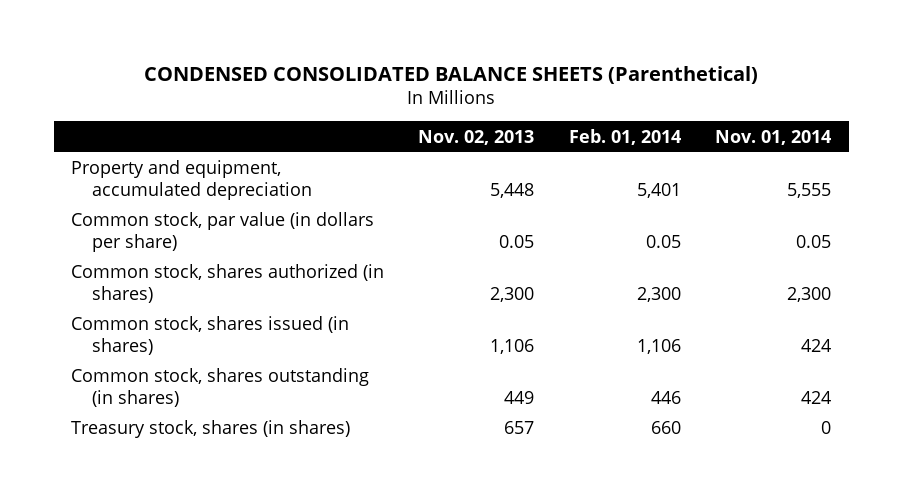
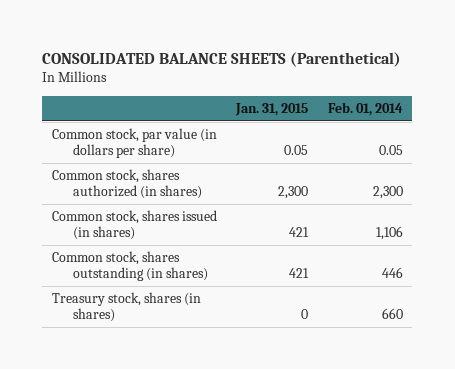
[144,65,759,84] CONDENSED CONSOLIDATED BALANCE SHEETS (Parenthetical) -> [42,51,402,67] CONSOLIDATED BALANCE SHEETS (Parenthetical)
[418,129,535,145] Nov. 02, 2013 -> none
[715,129,832,145] Nov. 01, 2014 -> none
none -> [235,103,309,117] Jan. 31, 2015
[70,160,313,200] Property and equipment, accumulated depreciation -> none

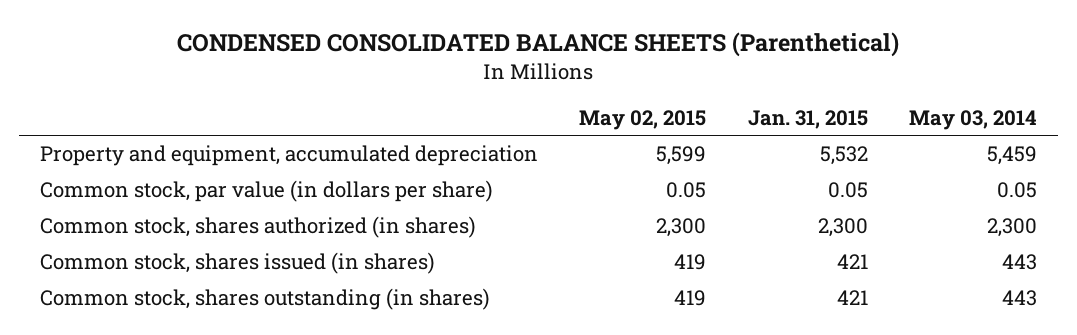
[42,51,402,67] CONSOLIDATED BALANCE SHEETS (Parenthetical) -> [177,32,900,58] CONDENSED CONSOLIDATED BALANCE SHEETS (Parenthetical)
[327,102,403,117] Feb. 01, 2014 -> none
none -> [579,109,707,130] May 02, 2015
none -> [908,109,1037,130] May 03, 2014
none -> [39,145,538,167] Property and equipment, accumulated depreciation
[51,292,201,323] Treasury stock, shares (in shares) -> none

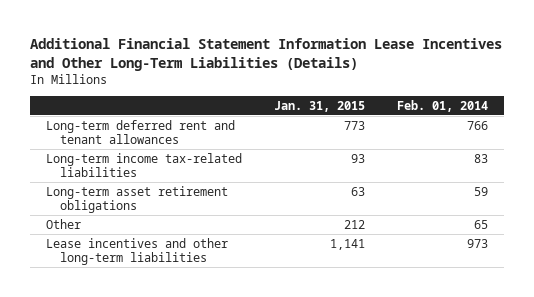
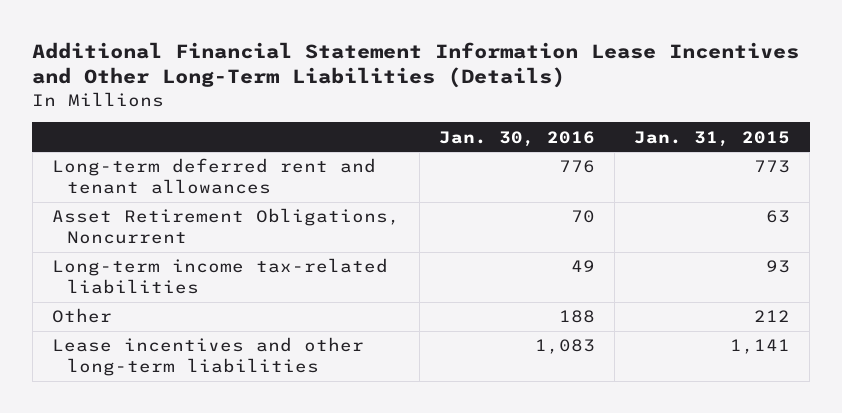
[397,99,489,112] Feb. 01, 2014 -> none
none -> [438,130,595,147] Jan. 30, 2016
none -> [51,208,400,244] Asset Retirement Obligations, Noncurrent
[46,185,229,214] Long-term asset retirement obligations -> none

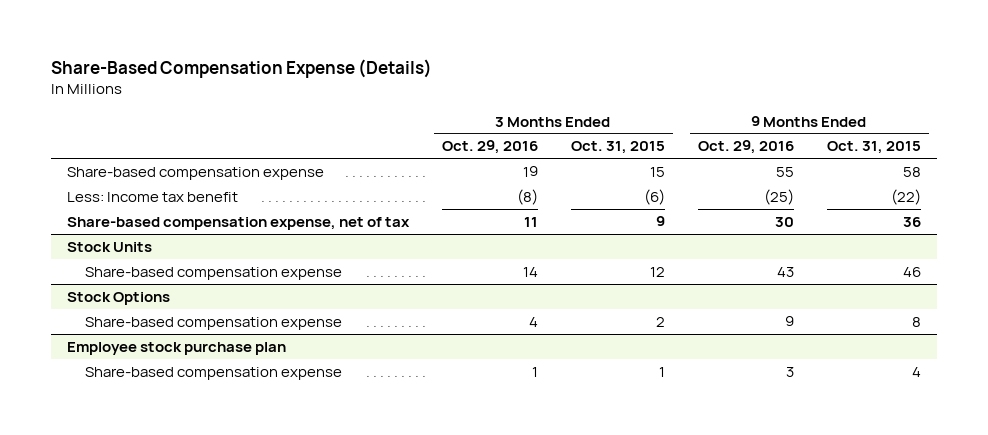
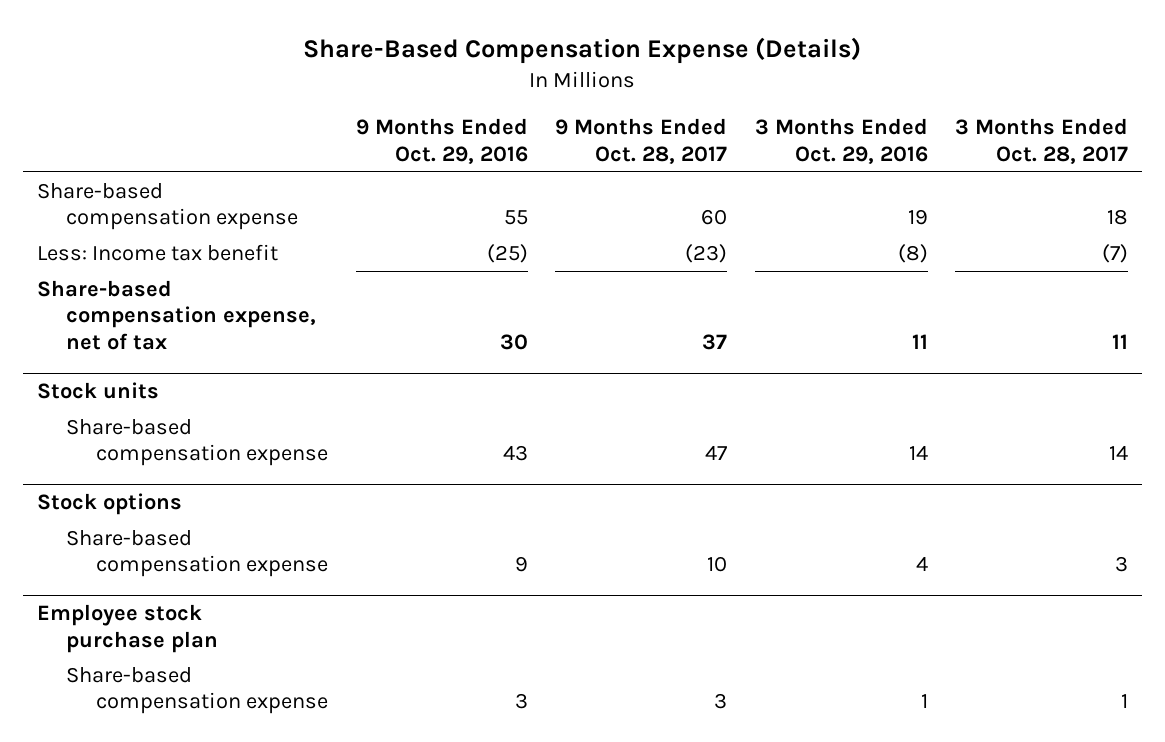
[570,141,665,155] Oct. 31, 2015 -> none
[826,141,921,155] Oct. 31, 2015 -> none
none -> [555,118,728,164] 9 Months Ended Oct. 28, 2017
none -> [955,118,1129,164] 3 Months Ended Oct. 28, 2017
[67,241,153,252] Stock Units -> [36,382,159,400] Stock units
[67,291,171,305] Stock Options -> [36,493,182,516] Stock options

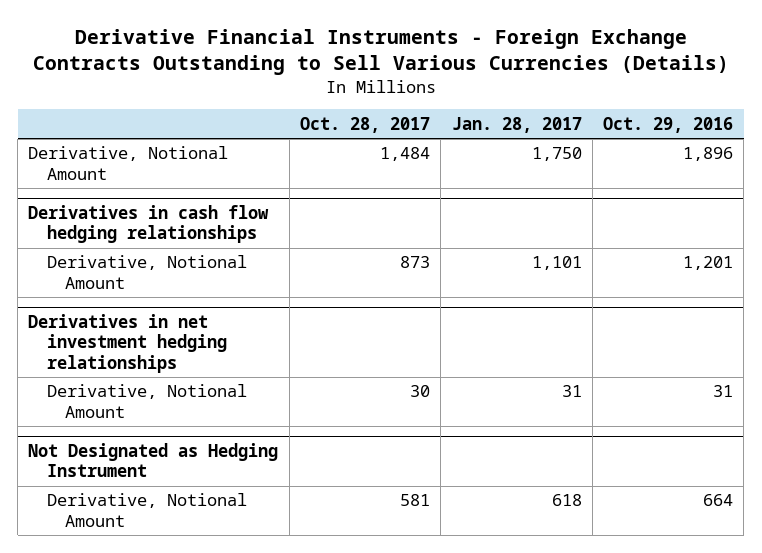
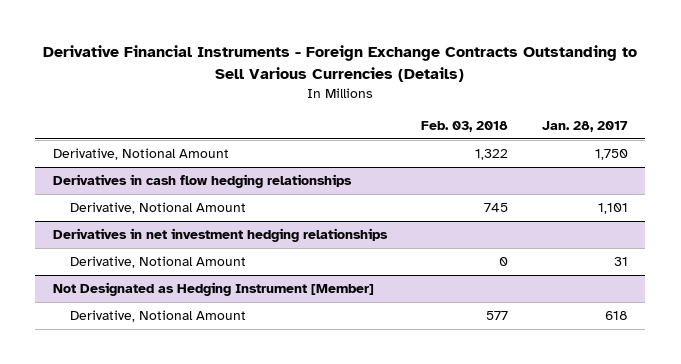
[300,116,431,133] Oct. 28, 2017 -> none
[603,116,734,133] Oct. 29, 2016 -> none
none -> [420,120,508,132] Feb. 03, 2018
[28,442,279,478] Not Designated as Hedging Instrument -> [52,282,374,297] Not Designated as Hedging Instrument [Member]

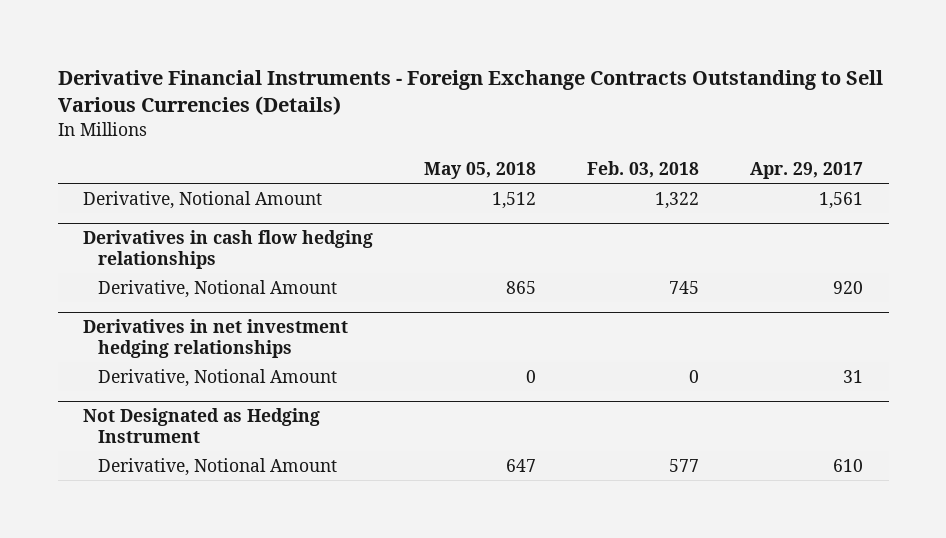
[542,120,629,132] Jan. 28, 2017 -> none
none -> [424,161,537,179] May 05, 2018
none -> [750,161,864,179] Apr. 29, 2017
[52,282,374,297] Not Designated as Hedging Instrument [Member] -> [83,408,321,443] Not Designated as Hedging Instrument

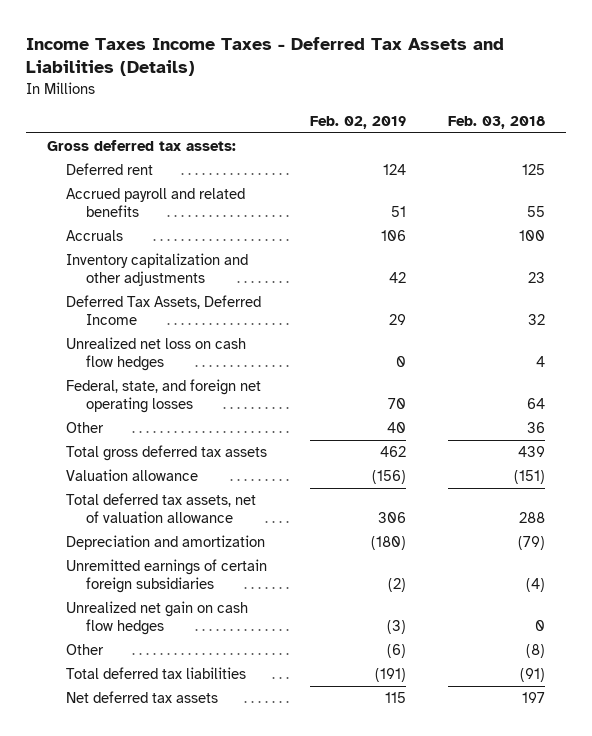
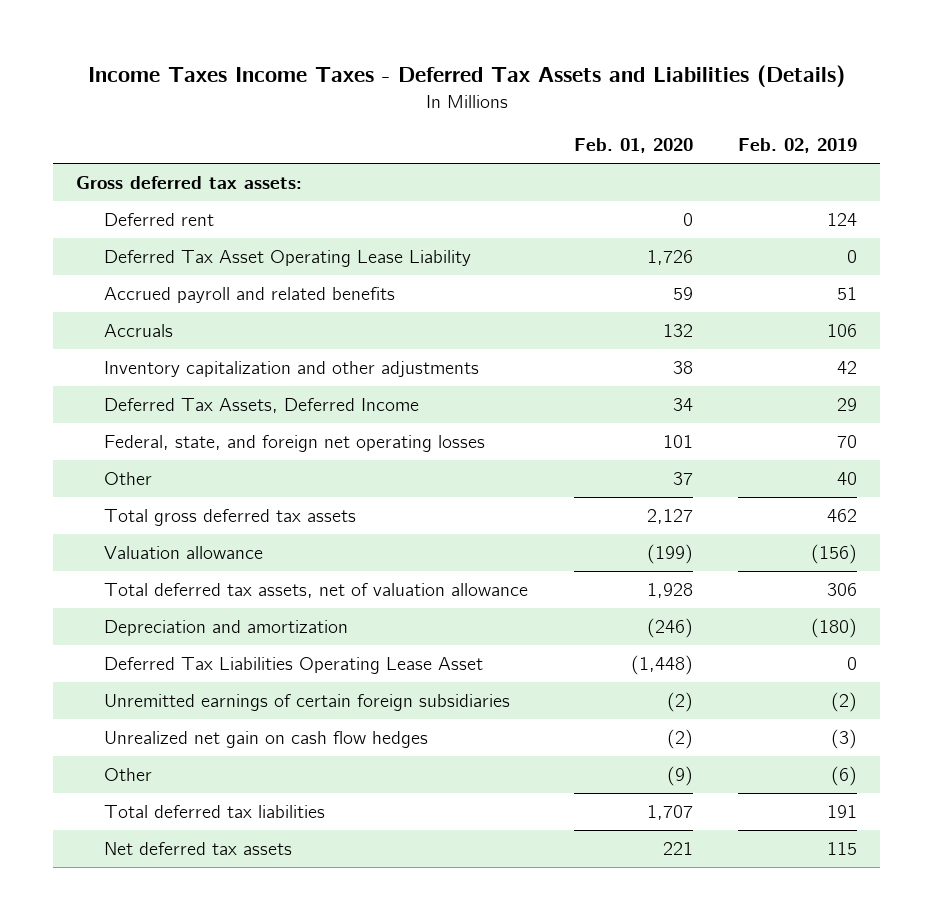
[448,116,546,130] Feb. 03, 2018 -> none
none -> [573,138,693,154] Feb. 01, 2020
none -> [103,249,471,267] Deferred Tax Asset Operating Lease Liability
[66,336,247,371] Unrealized net loss on cash flow hedges -> none
none -> [103,656,483,674] Deferred Tax Liabilities Operating Lease Asset
[374,667,406,682] (191) -> [827,804,858,818] 191

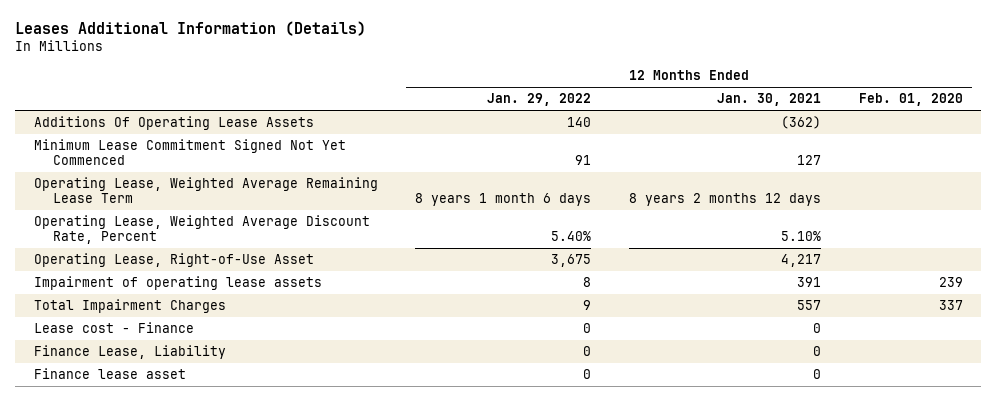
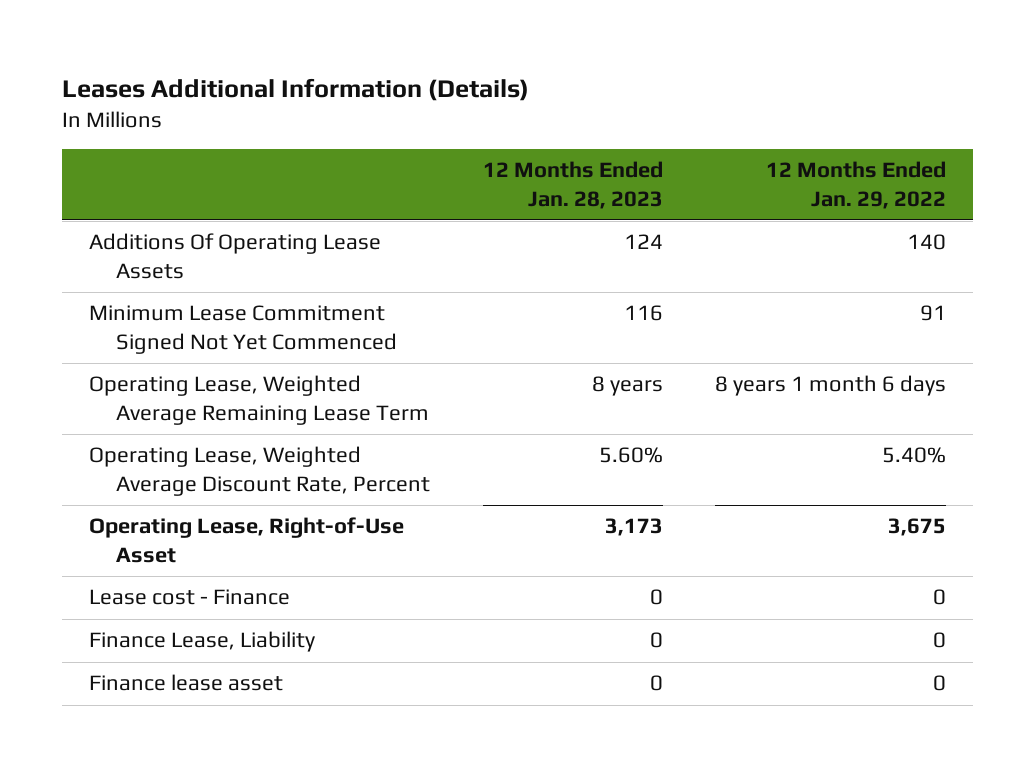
[717,93,822,107] Jan. 30, 2021 -> none
[858,93,963,107] Feb. 01, 2020 -> none
none -> [482,161,663,209] 12 Months Ended Jan. 28, 2023
[33,276,322,291] Impairment of operating lease assets -> none
[33,299,226,314] Total Impairment Charges -> none

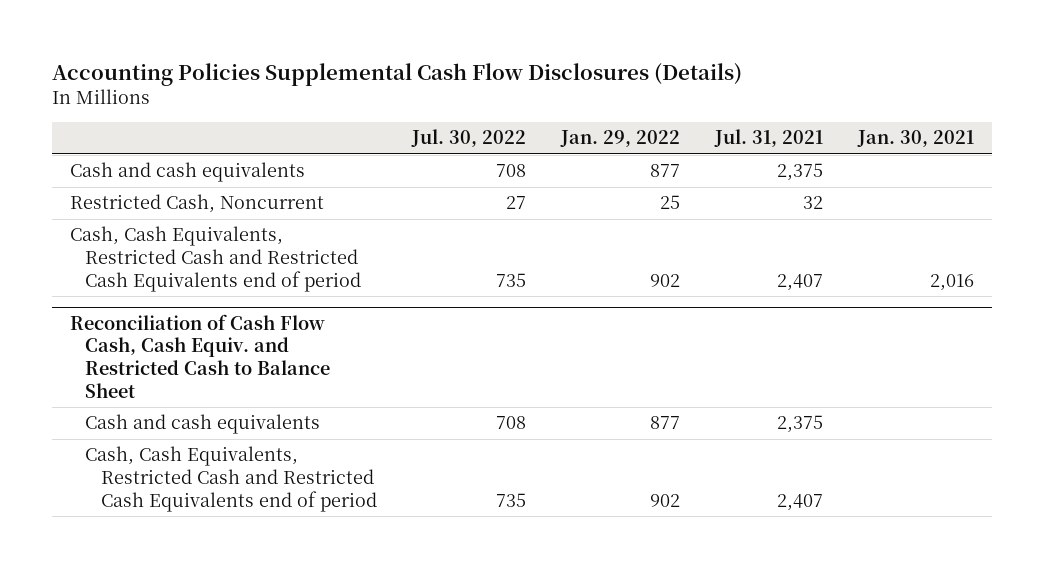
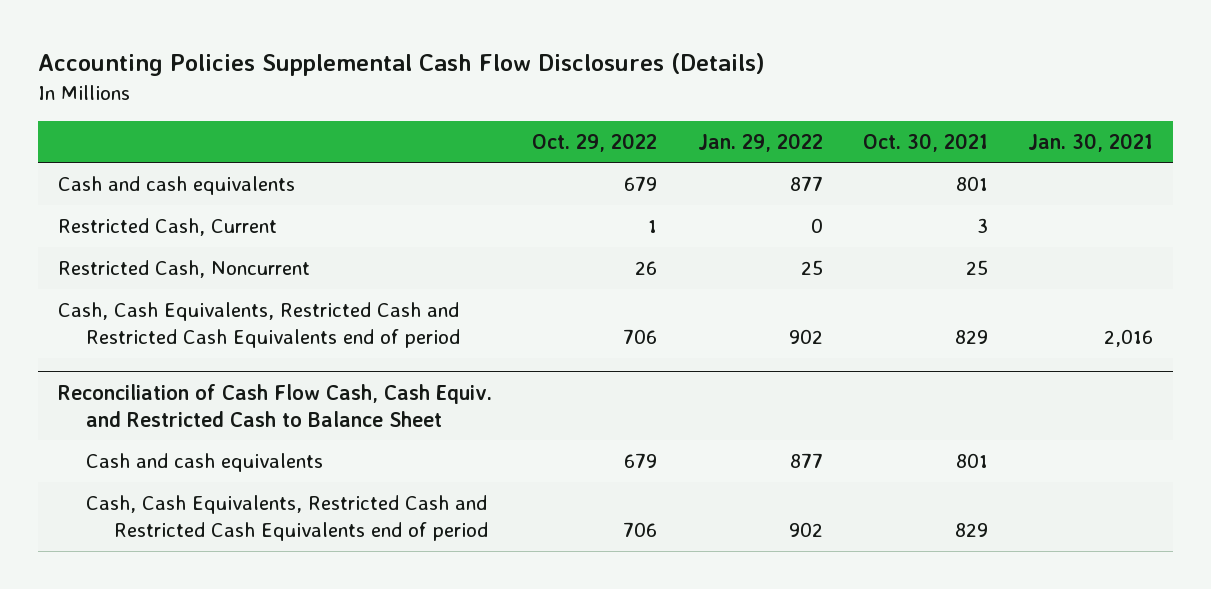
[410,129,526,148] Jul. 30, 2022 -> none
[714,129,824,148] Jul. 31, 2021 -> none
none -> [532,132,658,152] Oct. 29, 2022
none -> [862,132,988,152] Oct. 30, 2021
none -> [58,218,278,237] Restricted Cash, Current

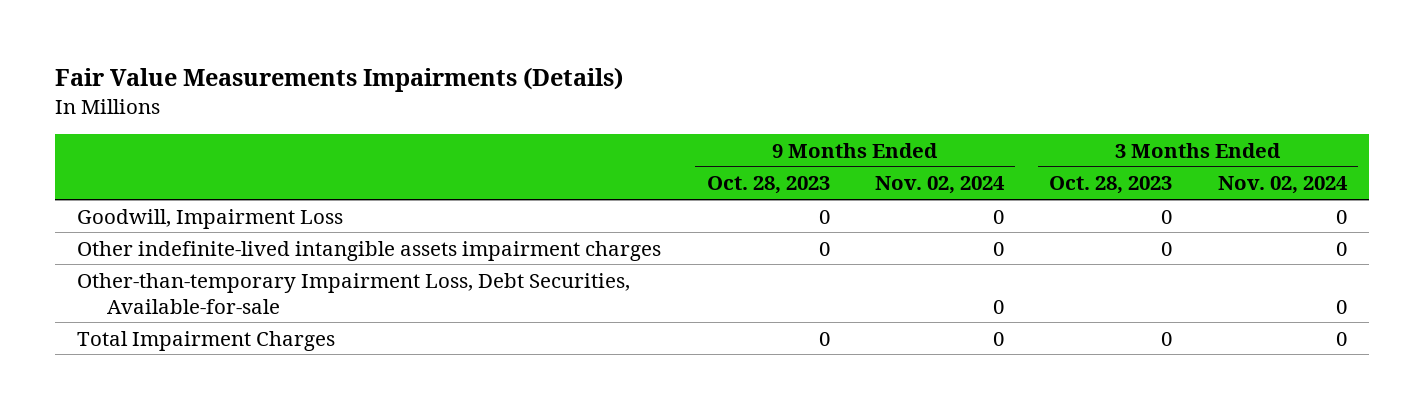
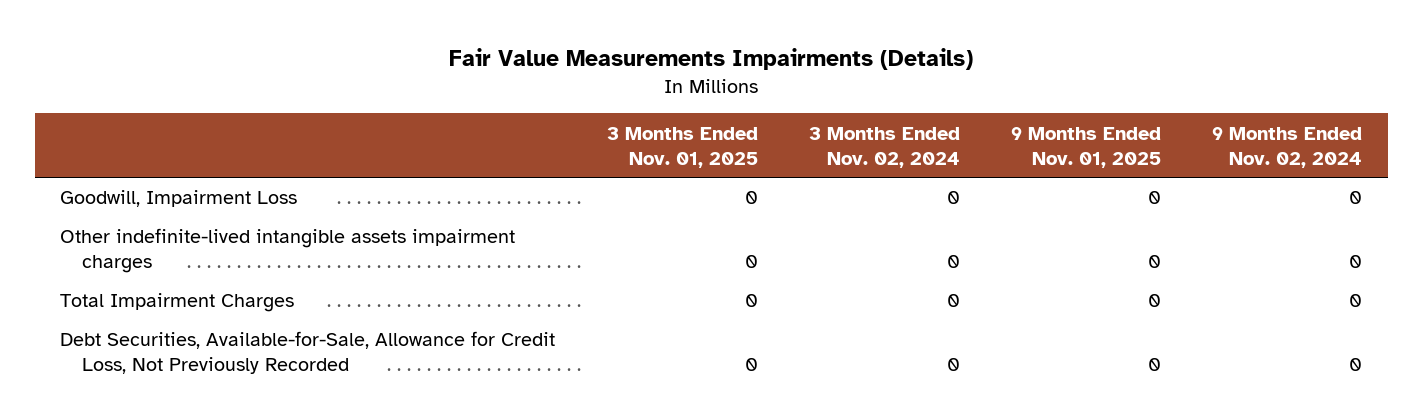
[706,176,830,195] Oct. 28, 2023 -> none
[1049,176,1173,195] Oct. 28, 2023 -> none
none -> [606,126,758,168] 3 Months Ended Nov. 01, 2025
none -> [1011,126,1162,168] 9 Months Ended Nov. 01, 2025
[77,272,631,314] Other-than-temporary Impairment Loss, Debt Securities, Available-for-sale -> none
none -> [60,331,556,375] Debt Securities, Available-for-Sale, Allowance for Credit Loss, Not Previously Recorded

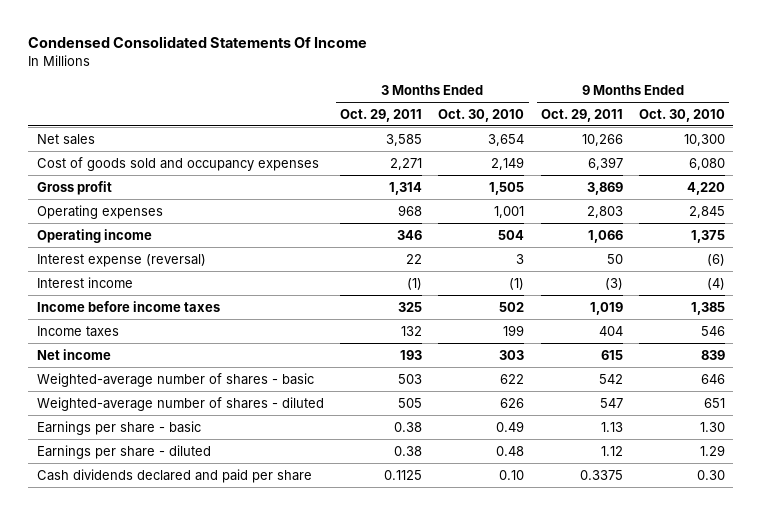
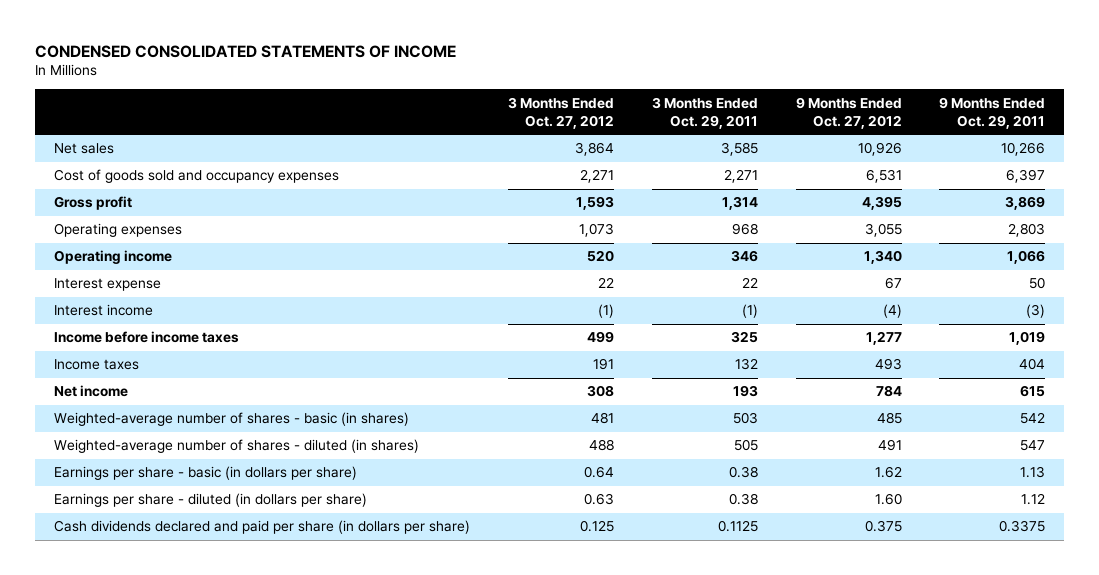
[28,36,368,49] Condensed Consolidated Statements Of Income -> [34,44,456,58] CONDENSED CONSOLIDATED STATEMENTS OF INCOME
[438,108,525,122] Oct. 30, 2010 -> none
[639,108,726,122] Oct. 30, 2010 -> none
none -> [507,96,614,129] 3 Months Ended Oct. 27, 2012
none -> [795,96,902,129] 9 Months Ended Oct. 27, 2012
[36,253,206,267] Interest expense (reversal) -> [53,278,161,292] Interest expense
[36,372,314,387] Weighted-average number of shares - basic -> [53,412,409,427] Weighted-average number of shares - basic (in shares)
[36,396,324,411] Weighted-average number of shares - diluted -> [53,439,419,454] Weighted-average number of shares - diluted (in shares)
[36,420,201,435] Earnings per share - basic -> [53,466,357,481] Earnings per share - basic (in dollars per share)
[36,444,211,459] Earnings per share - diluted -> [53,493,367,508] Earnings per share - diluted (in dollars per share)
[36,468,312,483] Cash dividends declared and paid per share -> [53,520,470,535] Cash dividends declared and paid per share (in dollars per share)

